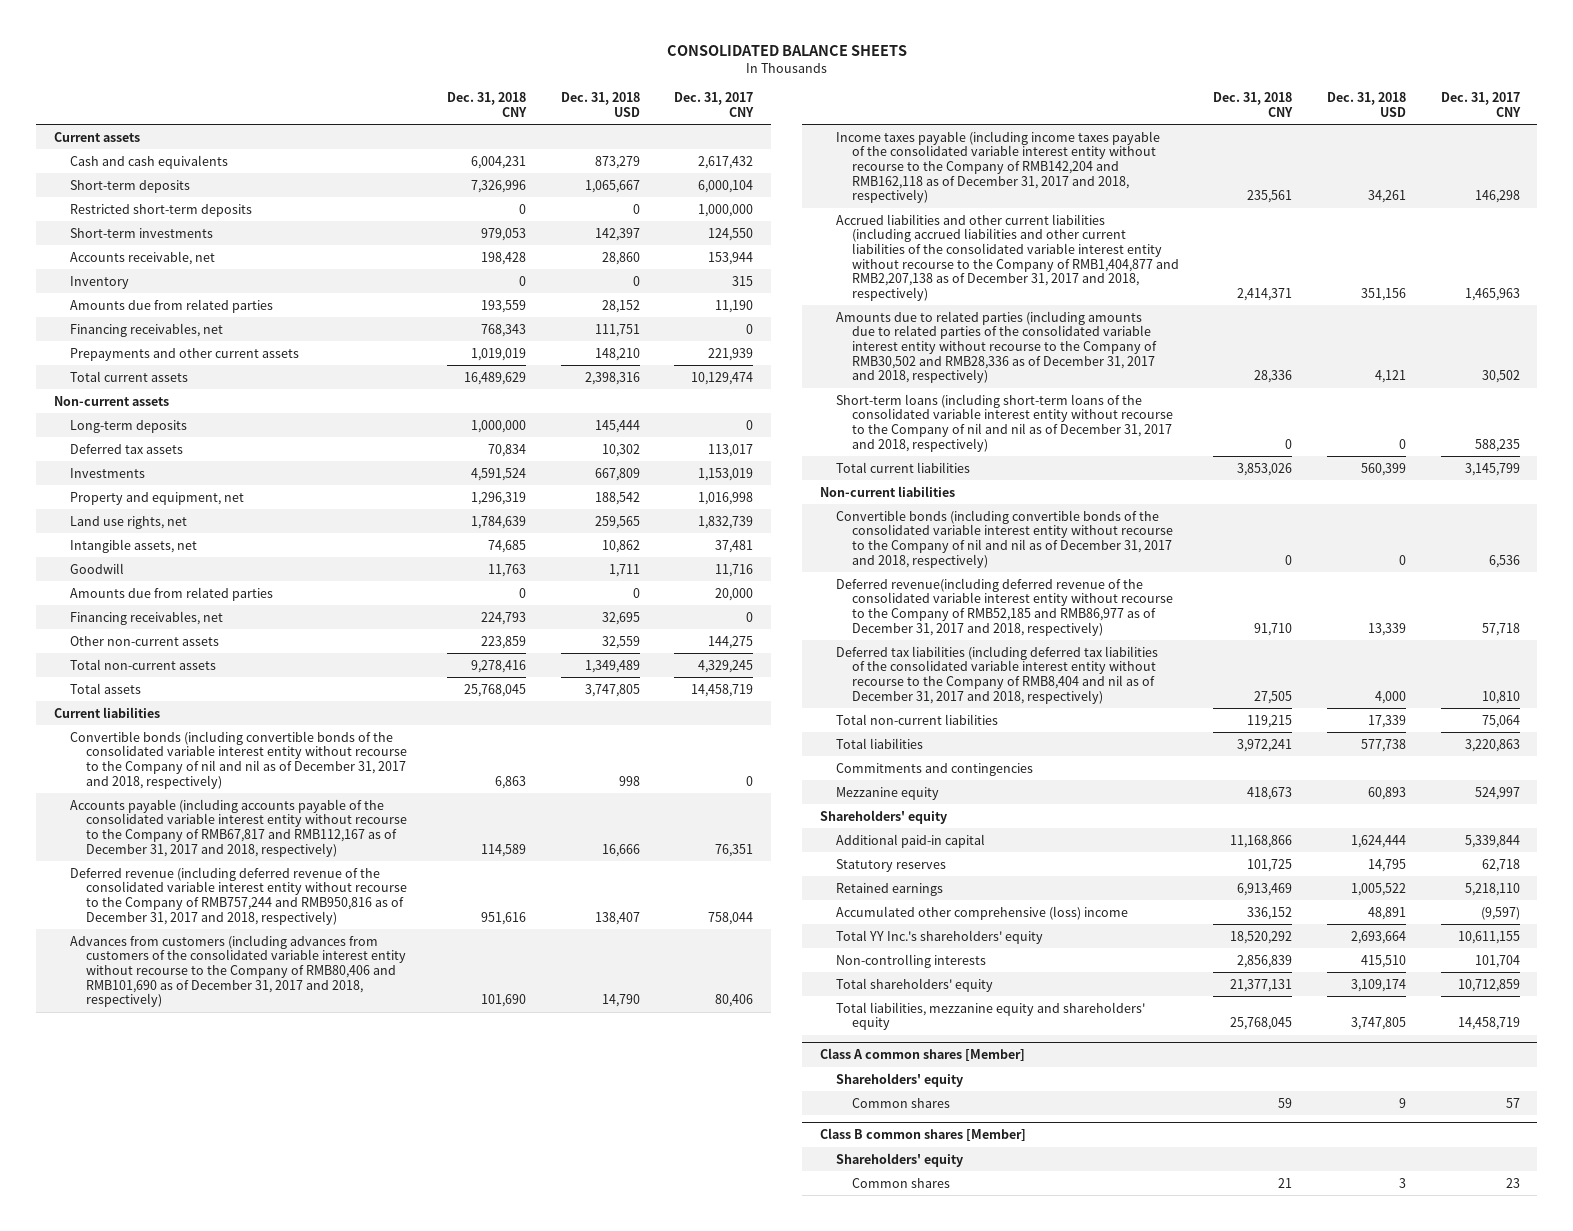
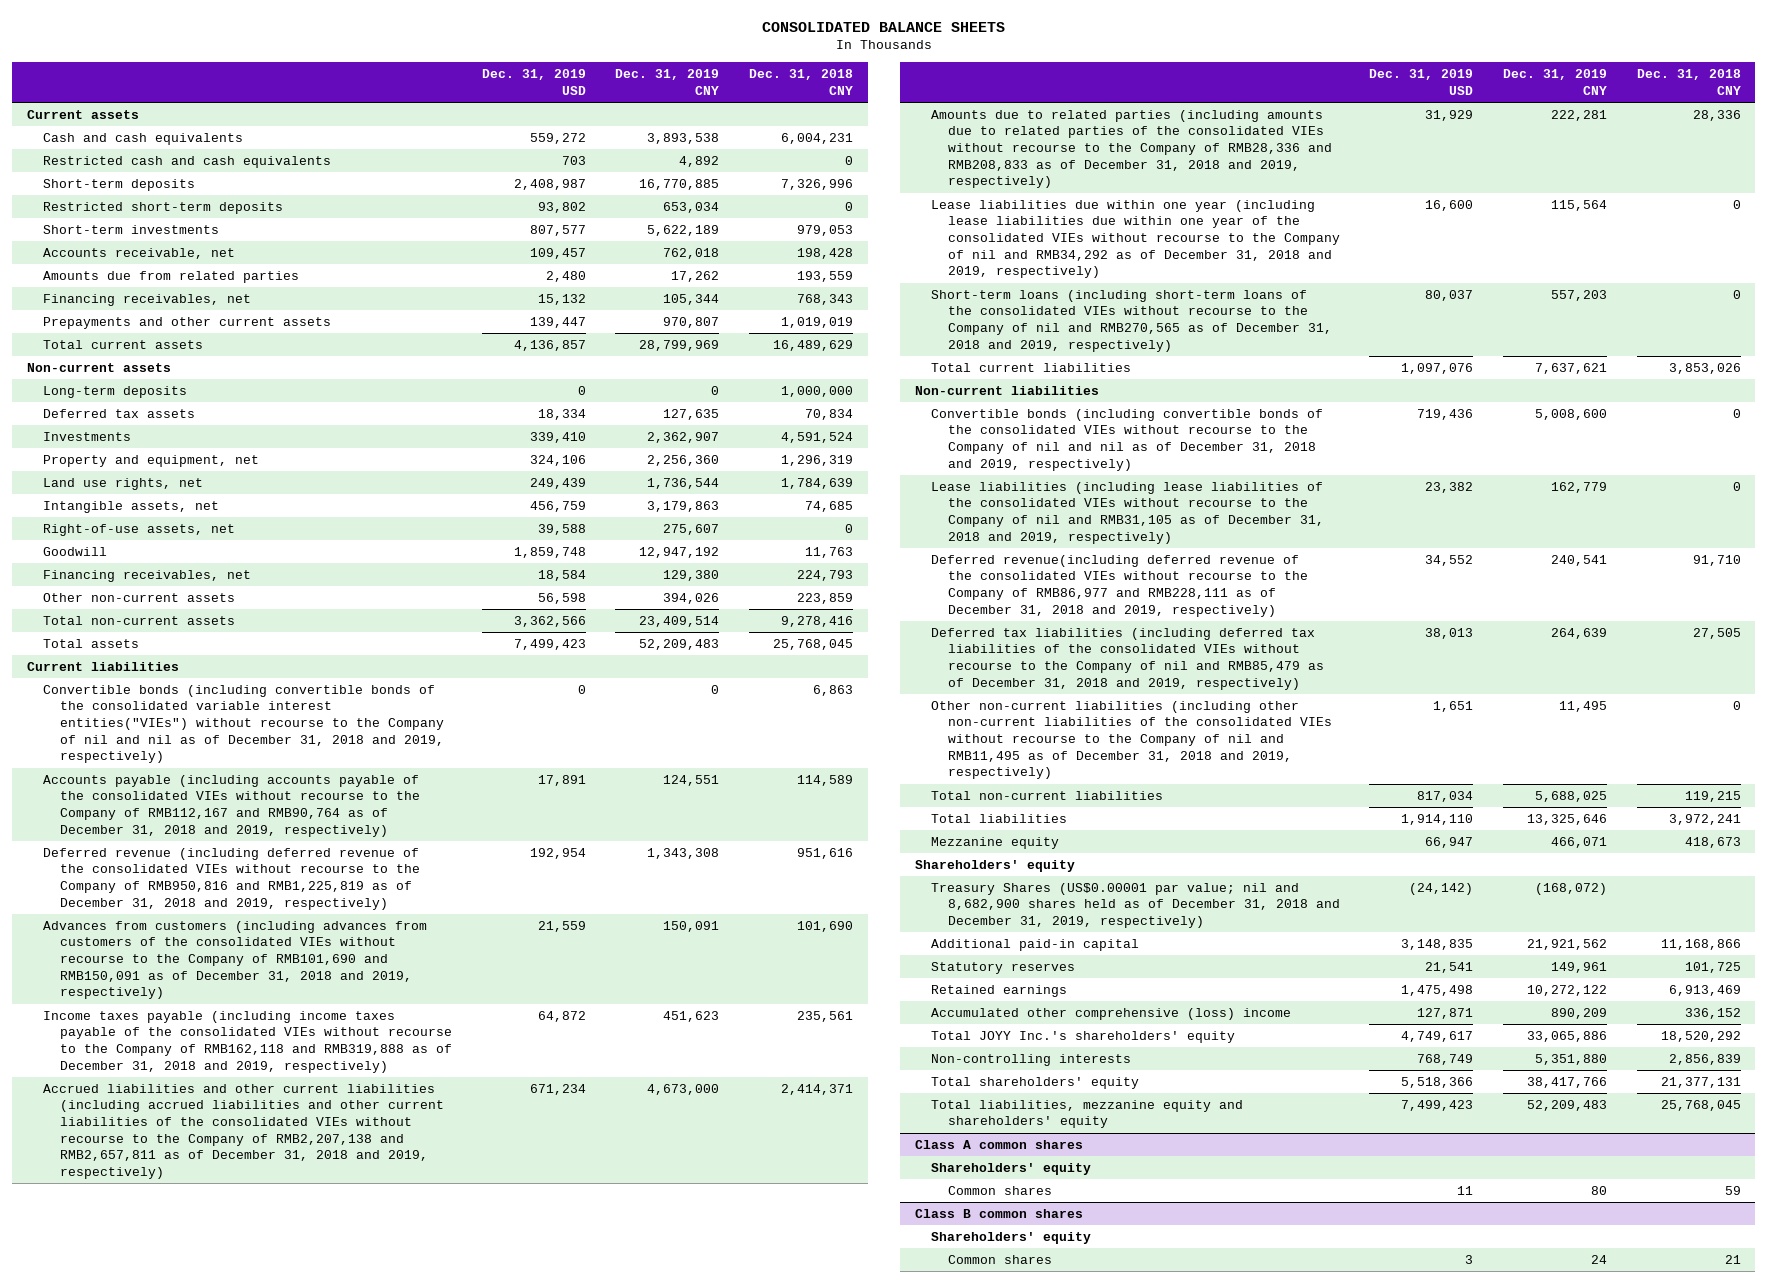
[560,92,640,117] Dec. 31, 2018 USD -> none
[674,92,755,117] Dec. 31, 2017 CNY -> none
none -> [481,69,586,95] Dec. 31, 2019 USD
none -> [615,69,720,95] Dec. 31, 2019 CNY
none -> [43,155,332,168] Restricted cash and cash equivalents
[69,275,129,289] Inventory -> none
none -> [43,523,236,536] Right-of-use assets, net
[69,586,273,601] Amounts due from related parties -> none
[69,730,407,789] Convertible bonds (including convertible bonds of the consolidated variable interest entity without recourse to the Company of nil and nil as of December 31, 2017 and 2018, respectively) -> [43,684,444,764] Convertible bonds (including convertible bonds of the consolidated variable interest entities("VIEs") without recourse to the Company of nil and nil as of December 31, 2018 and 2019, respectively)
[69,798,407,857] Accounts payable (including accounts payable of the consolidated variable interest entity without recourse to the Company of RMB67,817 and RMB112,167 as of December 31, 2017 and 2018, respectively) -> [43,774,420,837] Accounts payable (including accounts payable of the consolidated VIEs without recourse to the Company of RMB112,167 and RMB90,764 as of December 31, 2018 and 2019, respectively)
[69,866,407,925] Deferred revenue (including deferred revenue of the consolidated variable interest entity without recourse to the Company of RMB757,244 and RMB950,816 as of December 31, 2017 and 2018, respectively) -> [43,847,420,910] Deferred revenue (including deferred revenue of the consolidated VIEs without recourse to the Company of RMB950,816 and RMB1,225,819 as of December 31, 2018 and 2019, respectively)
[69,934,406,1008] Advances from customers (including advances from customers of the consolidated variable interest entity without recourse to the Company of RMB80,406 and RMB101,690 as of December 31, 2017 and 2018, respectively) -> [43,920,428,1000] Advances from customers (including advances from customers of the consolidated VIEs without recourse to the Company of RMB101,690 and RMB150,091 as of December 31, 2018 and 2019, respectively)
[835,130,1160,204] Income taxes payable (including income taxes payable of the consolidated variable interest entity without recourse to the Company of RMB142,204 and RMB162,118 as of December 31, 2017 and 2018, respectively) -> [43,1010,452,1073] Income taxes payable (including income taxes payable of the consolidated VIEs without recourse to the Company of RMB162,118 and RMB319,888 as of December 31, 2018 and 2019, respectively)
[835,213,1179,301] Accrued liabilities and other current liabilities (including accrued liabilities and other current liabilities of the consolidated variable interest entity without recourse to the Company of RMB1,404,877 and RMB2,207,138 as of December 31, 2017 and 2018, respectively) -> [43,1083,444,1179] Accrued liabilities and other current liabilities (including accrued liabilities and other current liabilities of the consolidated VIEs without recourse to the Company of RMB2,207,138 and RMB2,657,811 as of December 31, 2018 and 2019, respectively)
[835,310,1157,384] Amounts due to related parties (including amounts due to related parties of the consolidated variable interest entity without recourse to the Company of RMB30,502 and RMB28,336 as of December 31, 2017 and 2018, respectively) -> [931,109,1332,189] Amounts due to related parties (including amounts due to related parties of the consolidated VIEs without recourse to the Company of RMB28,336 and RMB208,833 as of December 31, 2018 and 2019, respectively)
none -> [931,199,1340,279] Lease liabilities due within one year (including lease liabilities due within one year of the consolidated VIEs without recourse to the Company of nil and RMB34,292 as of December 31, 2018 and 2019, respectively)
[835,393,1173,452] Short-term loans (including short-term loans of the consolidated variable interest entity without recourse to the Company of nil and nil as of December 31, 2017 and 2018, respectively) -> [931,289,1332,352] Short-term loans (including short-term loans of the consolidated VIEs without recourse to the Company of nil and RMB270,565 as of December 31, 2018 and 2019, respectively)
[835,509,1173,568] Convertible bonds (including convertible bonds of the consolidated variable interest entity without recourse to the Company of nil and nil as of December 31, 2017 and 2018, respectively) -> [931,408,1324,471] Convertible bonds (including convertible bonds of the consolidated VIEs without recourse to the Company of nil and nil as of December 31, 2018 and 2019, respectively)
none -> [931,481,1324,544] Lease liabilities (including lease liabilities of the consolidated VIEs without recourse to the Company of nil and RMB31,105 as of December 31, 2018 and 2019, respectively)
[835,577,1173,636] Deferred revenue(including deferred revenue of the consolidated variable interest entity without recourse to the Company of RMB52,185 and RMB86,977 as of December 31, 2017 and 2018, respectively) -> [931,554,1308,617] Deferred revenue(including deferred revenue of the consolidated VIEs without recourse to the Company of RMB86,977 and RMB228,111 as of December 31, 2018 and 2019, respectively)
[835,645,1158,704] Deferred tax liabilities (including deferred tax liabilities of the consolidated variable interest entity without recourse to the Company of RMB8,404 and nil as of December 31, 2017 and 2018, respectively) -> [931,627,1324,690] Deferred tax liabilities (including deferred tax liabilities of the consolidated VIEs without recourse to the Company of nil and RMB85,479 as of December 31, 2018 and 2019, respectively)
none -> [931,700,1332,780] Other non-current liabilities (including other non-current liabilities of the consolidated VIEs without recourse to the Company of nil and RMB11,495 as of December 31, 2018 and 2019, respectively)
[835,762,1033,776] Commitments and contingencies -> none
none -> [931,882,1340,929] Treasury Shares (US$0.00001 par value; nil and 8,682,900 shares held as of December 31, 2018 and December 31, 2019, respectively)
[835,929,1043,944] Total YY Inc.'s shareholders' equity -> [931,1030,1236,1043] Total JOYY Inc.'s shareholders' equity
[819,1048,1025,1062] Class A common shares [Member] -> [914,1139,1083,1149] Class A common shares
[819,1128,1026,1142] Class B common shares [Member] -> [914,1208,1083,1218] Class B common shares

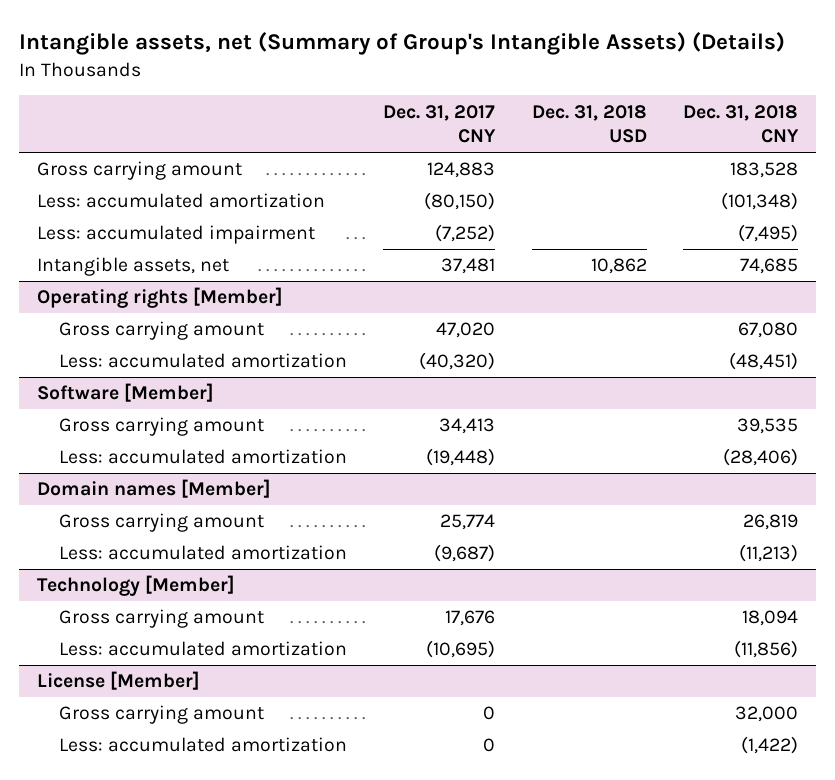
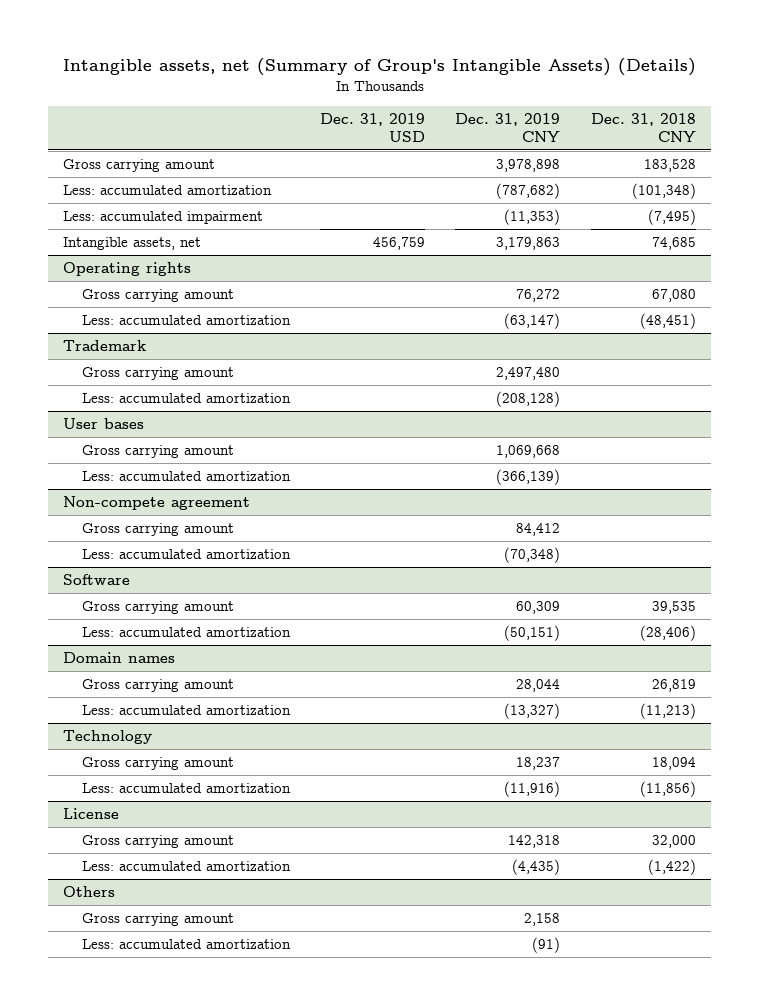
[383,104,497,144] Dec. 31, 2017 CNY -> none
[531,104,647,144] Dec. 31, 2018 USD -> none
none -> [320,112,426,143] Dec. 31, 2019 USD
none -> [455,112,561,143] Dec. 31, 2019 CNY
[37,287,284,309] Operating rights [Member] -> [63,261,192,276] Operating rights
none -> [63,339,147,351] Trademark
none -> [81,366,234,380] Gross carrying amount
none -> [81,392,291,403] Less: accumulated amortization
none -> [63,417,145,429] User bases
none -> [81,444,234,458] Gross carrying amount
none -> [81,470,291,481] Less: accumulated amortization
none -> [63,495,251,510] Non-compete agreement
none -> [81,522,234,536] Gross carrying amount
none -> [81,548,291,559] Less: accumulated amortization
[37,383,215,403] Software [Member] -> [63,573,131,585] Software
[37,479,272,499] Domain names [Member] -> [63,651,176,663] Domain names
[37,575,236,597] Technology [Member] -> [63,729,153,744] Technology
[37,671,201,691] License [Member] -> [63,807,120,819] License
none -> [63,885,116,897] Others
none -> [81,912,234,926] Gross carrying amount
none -> [81,938,291,949] Less: accumulated amortization

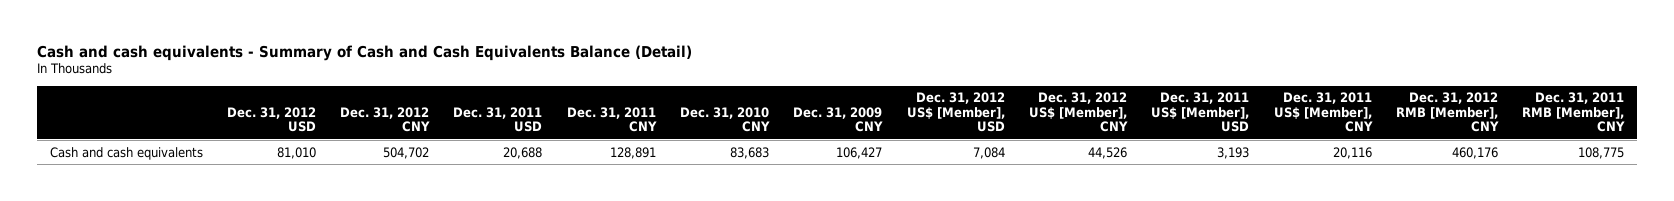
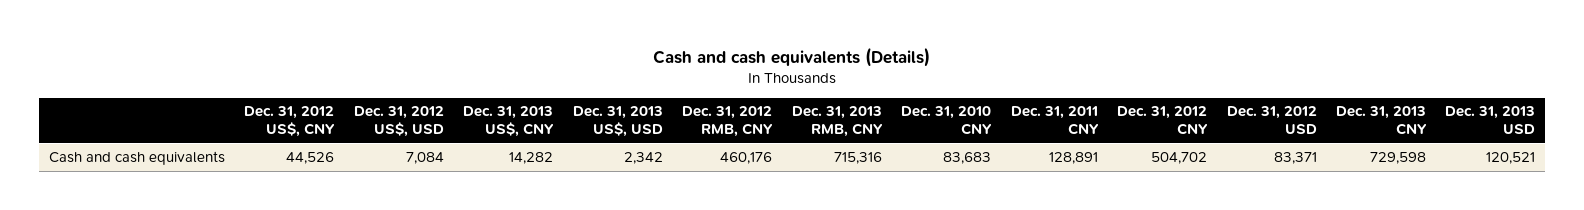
[37,44,693,61] Cash and cash equivalents - Summary of Cash and Cash Equivalents Balance (Detail) -> [653,46,931,67] Cash and cash equivalents (Details)
[453,106,543,133] Dec. 31, 2011 USD -> none
[793,106,884,133] Dec. 31, 2009 CNY -> none
[906,92,1005,133] Dec. 31, 2012 US$ [Member], USD -> none
[1029,92,1129,133] Dec. 31, 2012 US$ [Member], CNY -> none
[1151,92,1250,133] Dec. 31, 2011 US$ [Member], USD -> none
[1273,92,1373,133] Dec. 31, 2011 US$ [Member], CNY -> none
[1396,92,1500,133] Dec. 31, 2012 RMB [Member], CNY -> none
[1522,92,1626,133] Dec. 31, 2011 RMB [Member], CNY -> none
none -> [244,106,336,138] Dec. 31, 2012 US$, CNY
none -> [353,106,444,138] Dec. 31, 2012 US$, USD
none -> [463,106,555,138] Dec. 31, 2013 US$, CNY
none -> [572,106,663,138] Dec. 31, 2013 US$, USD
none -> [682,106,774,138] Dec. 31, 2012 RMB, CNY
none -> [791,106,883,138] Dec. 31, 2013 RMB, CNY
none -> [1336,106,1428,136] Dec. 31, 2013 CNY
none -> [1445,106,1536,135] Dec. 31, 2013 USD
[276,146,316,159] 81,010 -> [1273,152,1317,165] 83,371

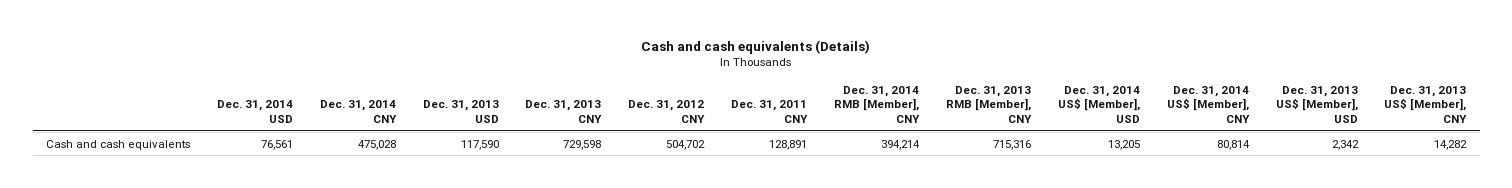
[244,106,336,138] Dec. 31, 2012 US$, CNY -> none
[353,106,444,138] Dec. 31, 2012 US$, USD -> none
[463,106,555,138] Dec. 31, 2013 US$, CNY -> none
[572,106,663,138] Dec. 31, 2013 US$, USD -> none
[682,106,774,138] Dec. 31, 2012 RMB, CNY -> none
[791,106,883,138] Dec. 31, 2013 RMB, CNY -> none
[901,106,993,136] Dec. 31, 2010 CNY -> none
[1226,106,1317,135] Dec. 31, 2012 USD -> none
none -> [216,100,293,124] Dec. 31, 2014 USD
none -> [319,100,397,124] Dec. 31, 2014 CNY
none -> [834,85,921,124] Dec. 31, 2014 RMB [Member], CNY
none -> [945,85,1032,124] Dec. 31, 2013 RMB [Member], CNY
none -> [1057,85,1140,124] Dec. 31, 2014 US$ [Member], USD
none -> [1166,85,1250,124] Dec. 31, 2014 US$ [Member], CNY
none -> [1275,85,1358,124] Dec. 31, 2013 US$ [Member], USD
none -> [1384,85,1468,124] Dec. 31, 2013 US$ [Member], CNY
[1486,152,1536,165] 120,521 -> [460,139,499,150] 117,590

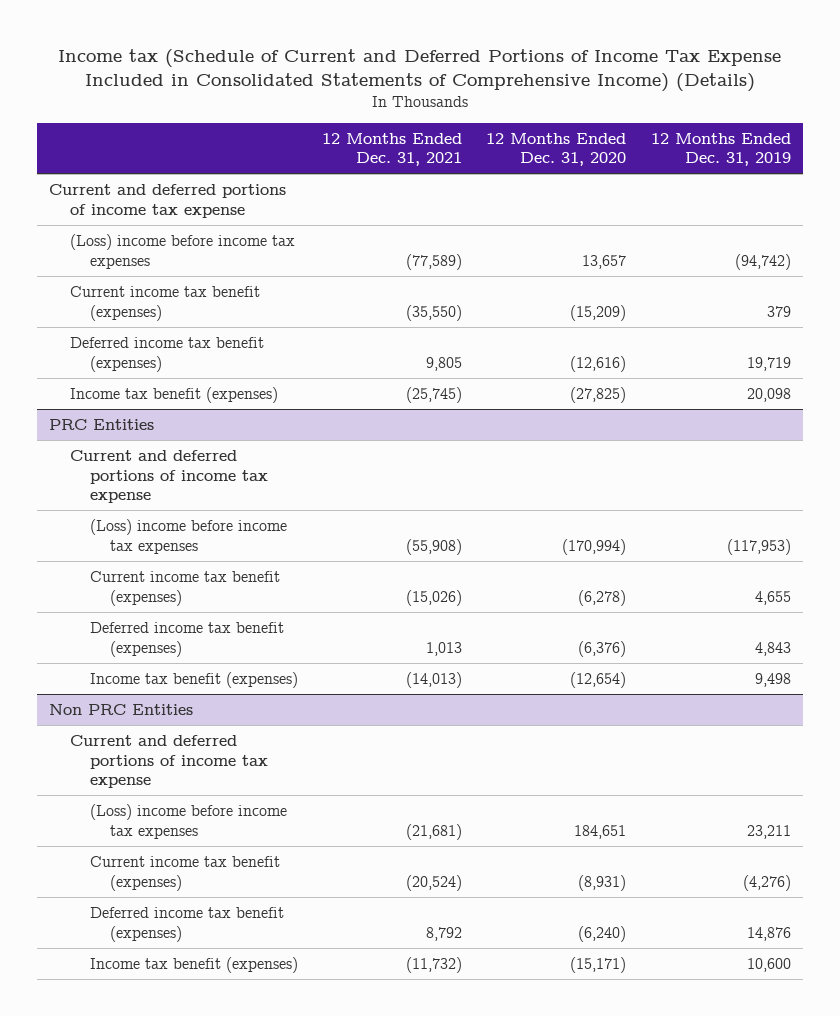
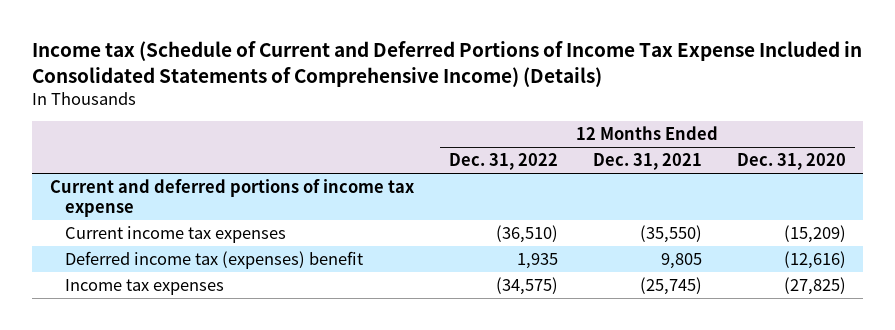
[650,132,791,167] 12 Months Ended Dec. 31, 2019 -> none
none -> [448,153,558,171] Dec. 31, 2022
[69,233,295,269] (Loss) income before income tax expenses -> none
[49,418,155,430] PRC Entities -> none
[69,449,268,504] Current and deferred portions of income tax expense -> none
[89,518,287,554] (Loss) income before income tax expenses -> none
[89,570,280,606] Current income tax benefit (expenses) -> none
[89,621,284,657] Deferred income tax benefit (expenses) -> none
[89,671,298,688] Income tax benefit (expenses) -> none
[49,703,194,715] Non PRC Entities -> none
[69,734,268,789] Current and deferred portions of income tax expense -> none
[89,803,287,839] (Loss) income before income tax expenses -> none
[89,855,280,891] Current income tax benefit (expenses) -> none
[89,906,284,942] Deferred income tax benefit (expenses) -> none
[89,956,298,973] Income tax benefit (expenses) -> none
[69,285,260,321] Current income tax benefit (expenses) -> [65,226,287,244] Current income tax expenses
[69,336,264,372] Deferred income tax benefit (expenses) -> [65,251,364,270] Deferred income tax (expenses) benefit
[69,386,278,403] Income tax benefit (expenses) -> [65,279,225,296] Income tax expenses

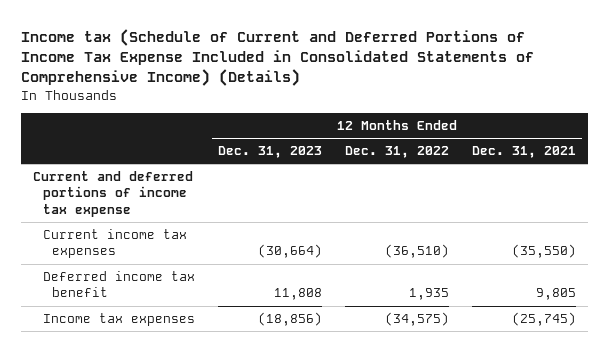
[736,153,846,171] Dec. 31, 2020 -> none
none -> [217,146,322,159] Dec. 31, 2023
[65,251,364,270] Deferred income tax (expenses) benefit -> [42,271,195,298] Deferred income tax benefit

